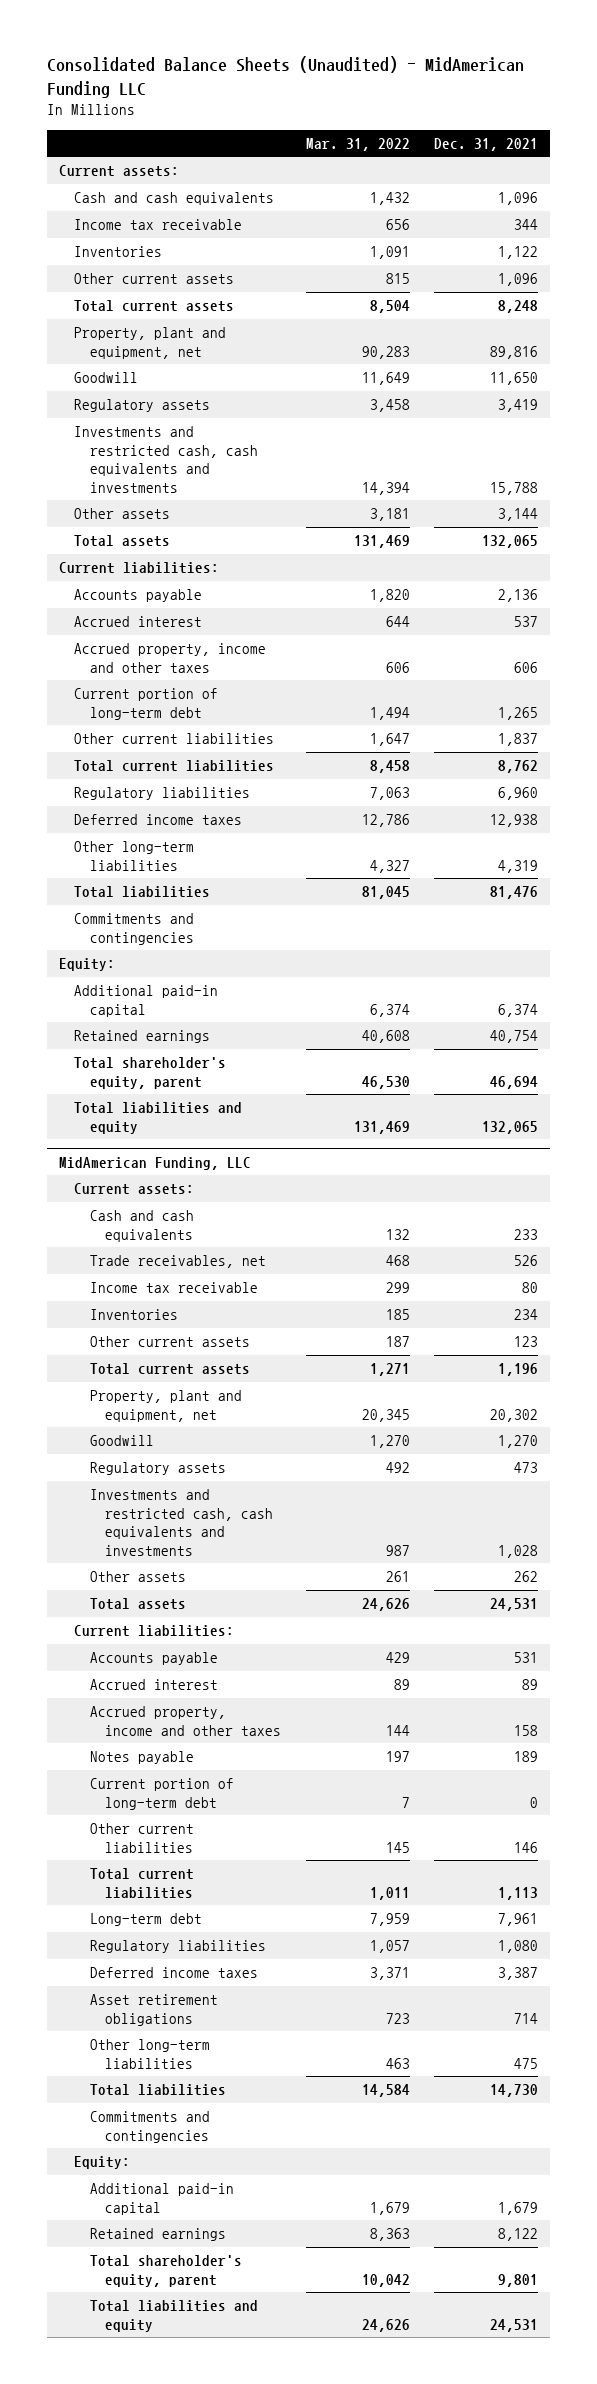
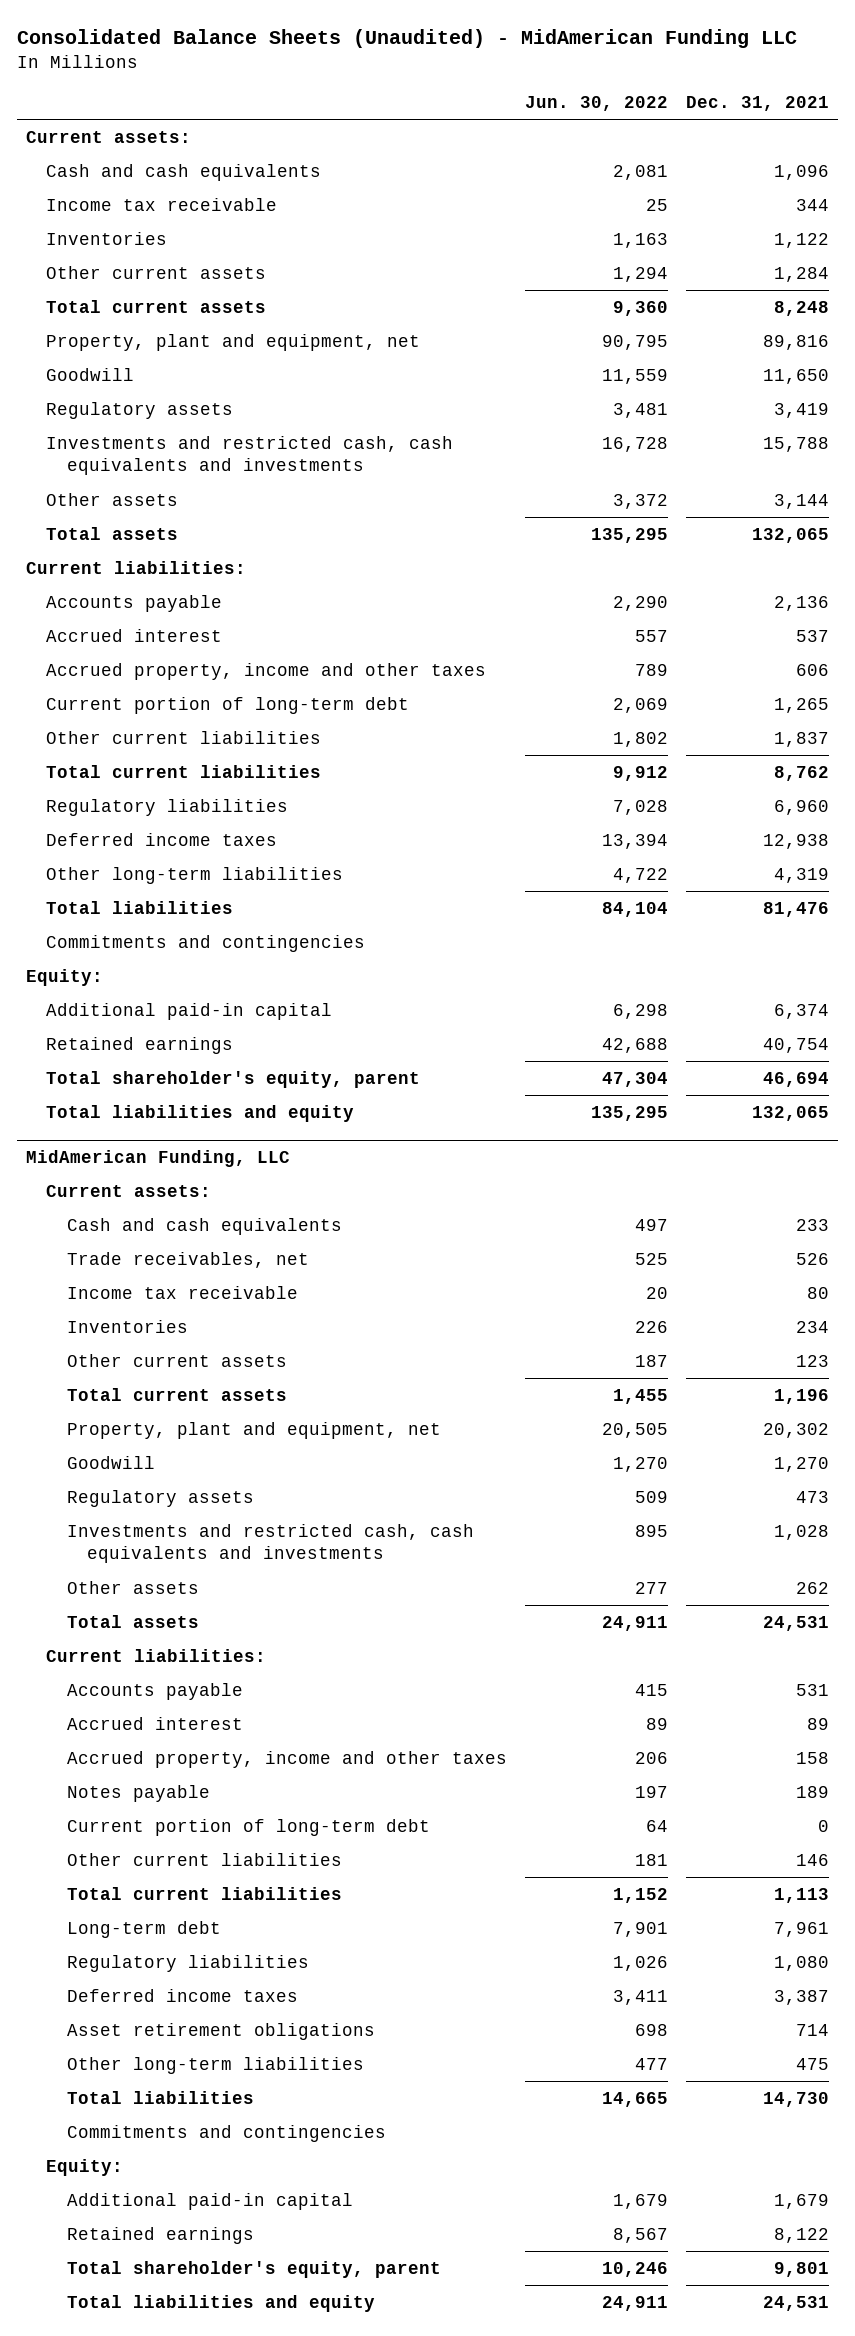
[305,137,410,151] Mar. 31, 2022 -> none
none -> [524,96,668,112] Jun. 30, 2022
[498,273,539,287] 1,096 -> [773,266,829,282] 1,284

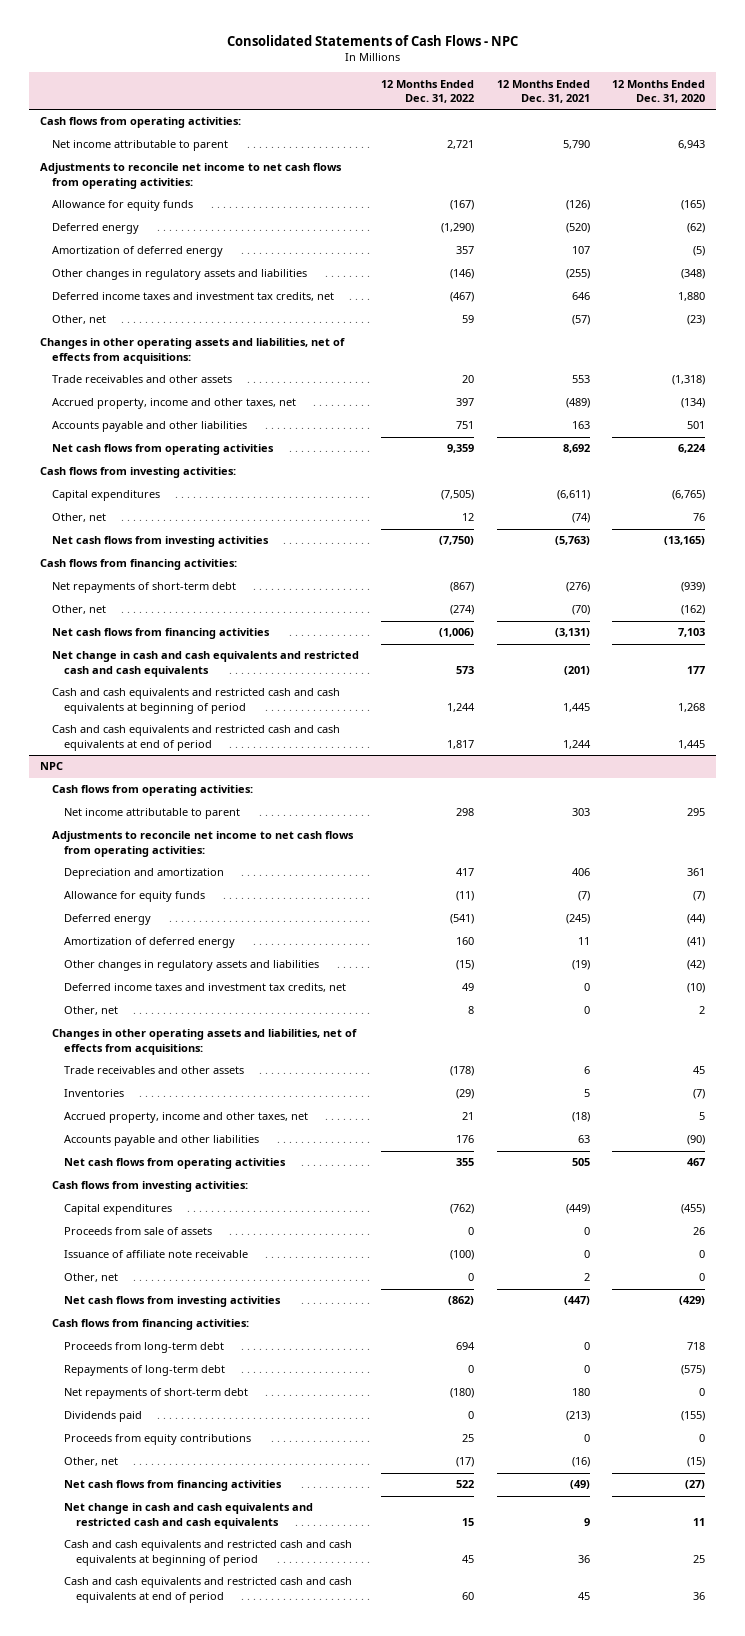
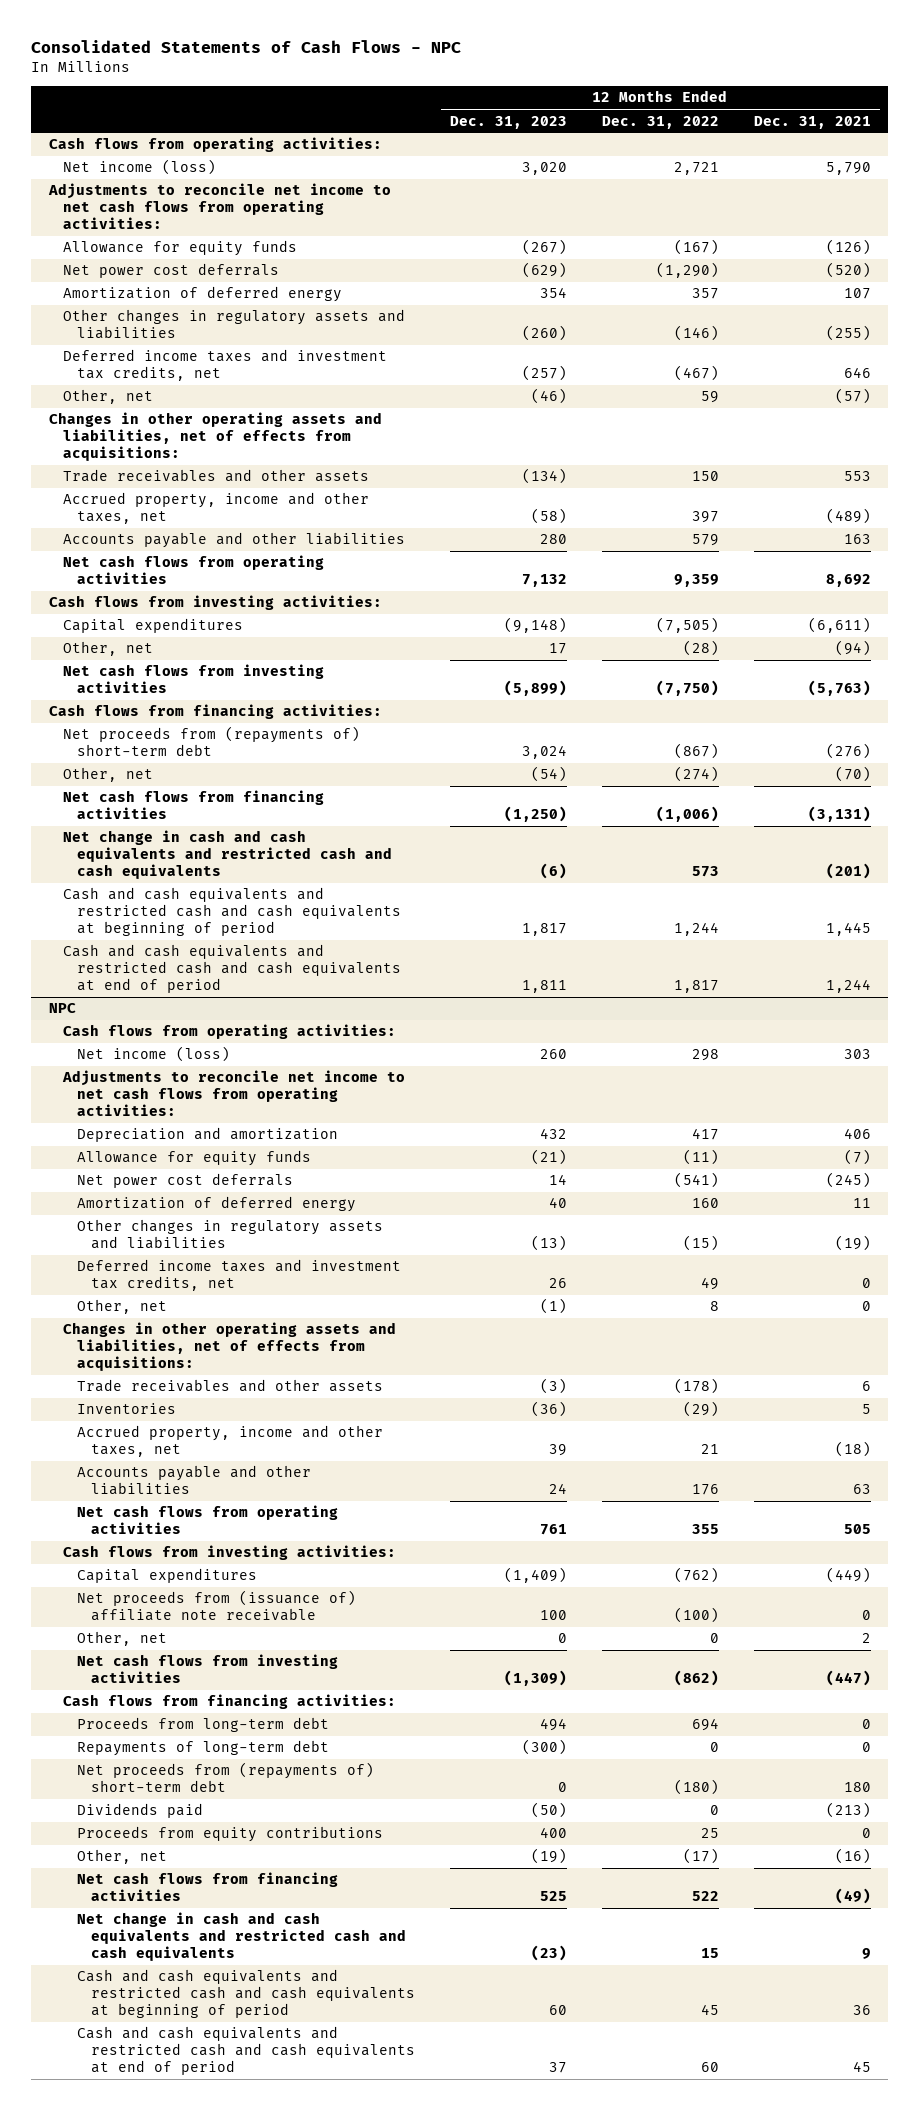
[612,79,706,103] 12 Months Ended Dec. 31, 2020 -> none
none -> [449,115,567,129] Dec. 31, 2023
[52,140,229,152] Net income attributable to parent -> [62,159,216,176] Net income (loss)
[52,223,140,235] Deferred energy -> [62,263,279,279] Net power cost deferrals
[462,375,475,384] 20 -> [691,471,719,482] 150
[456,421,475,430] 751 -> [691,534,719,547] 579
[462,513,475,522] 12 -> [682,640,719,657] (28)
[571,513,590,524] (74) -> [834,640,871,657] (94)
[52,582,237,594] Net repayments of short-term debt -> [62,726,360,757] Net proceeds from (repayments of) short-term debt
[64,808,241,820] Net income attributable to parent -> [76,1046,230,1063] Net income (loss)
[64,914,152,926] Deferred energy -> [76,1173,293,1189] Net power cost deferrals
[64,1227,213,1236] Proceeds from sale of assets -> none
[64,1250,249,1259] Issuance of affiliate note receivable -> [76,1590,356,1622] Net proceeds from (issuance of) affiliate note receivable
[64,1388,249,1400] Net repayments of short-term debt -> [76,1762,374,1793] Net proceeds from (repayments of) short-term debt

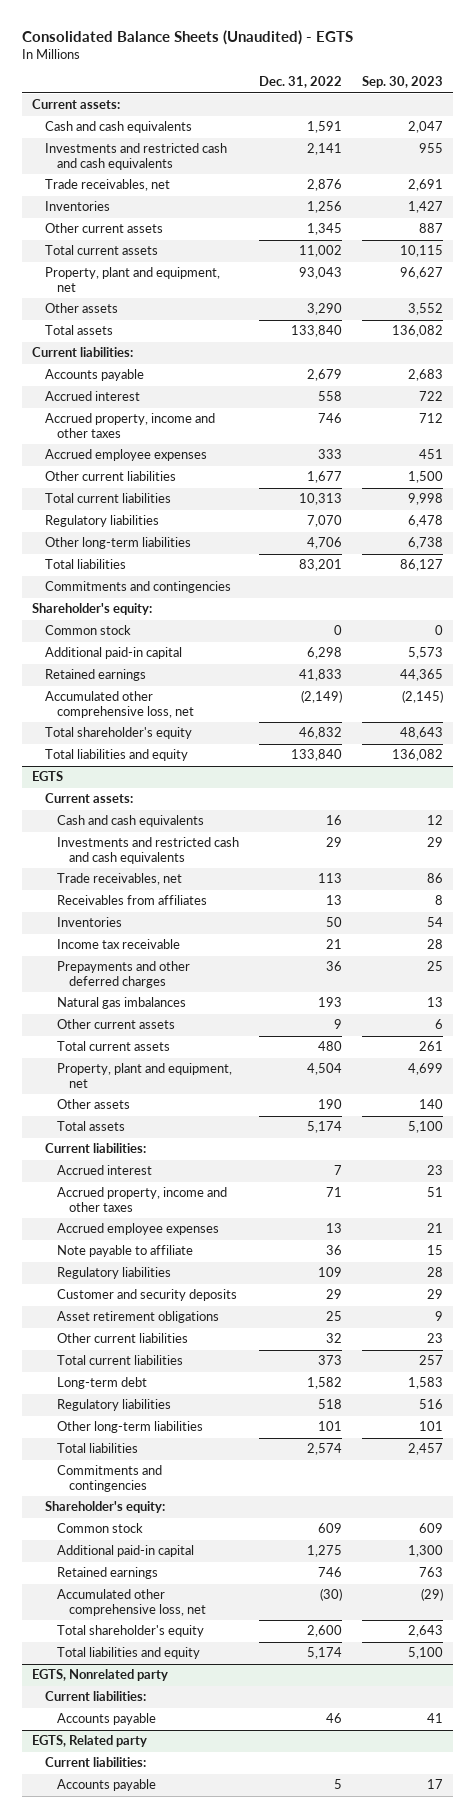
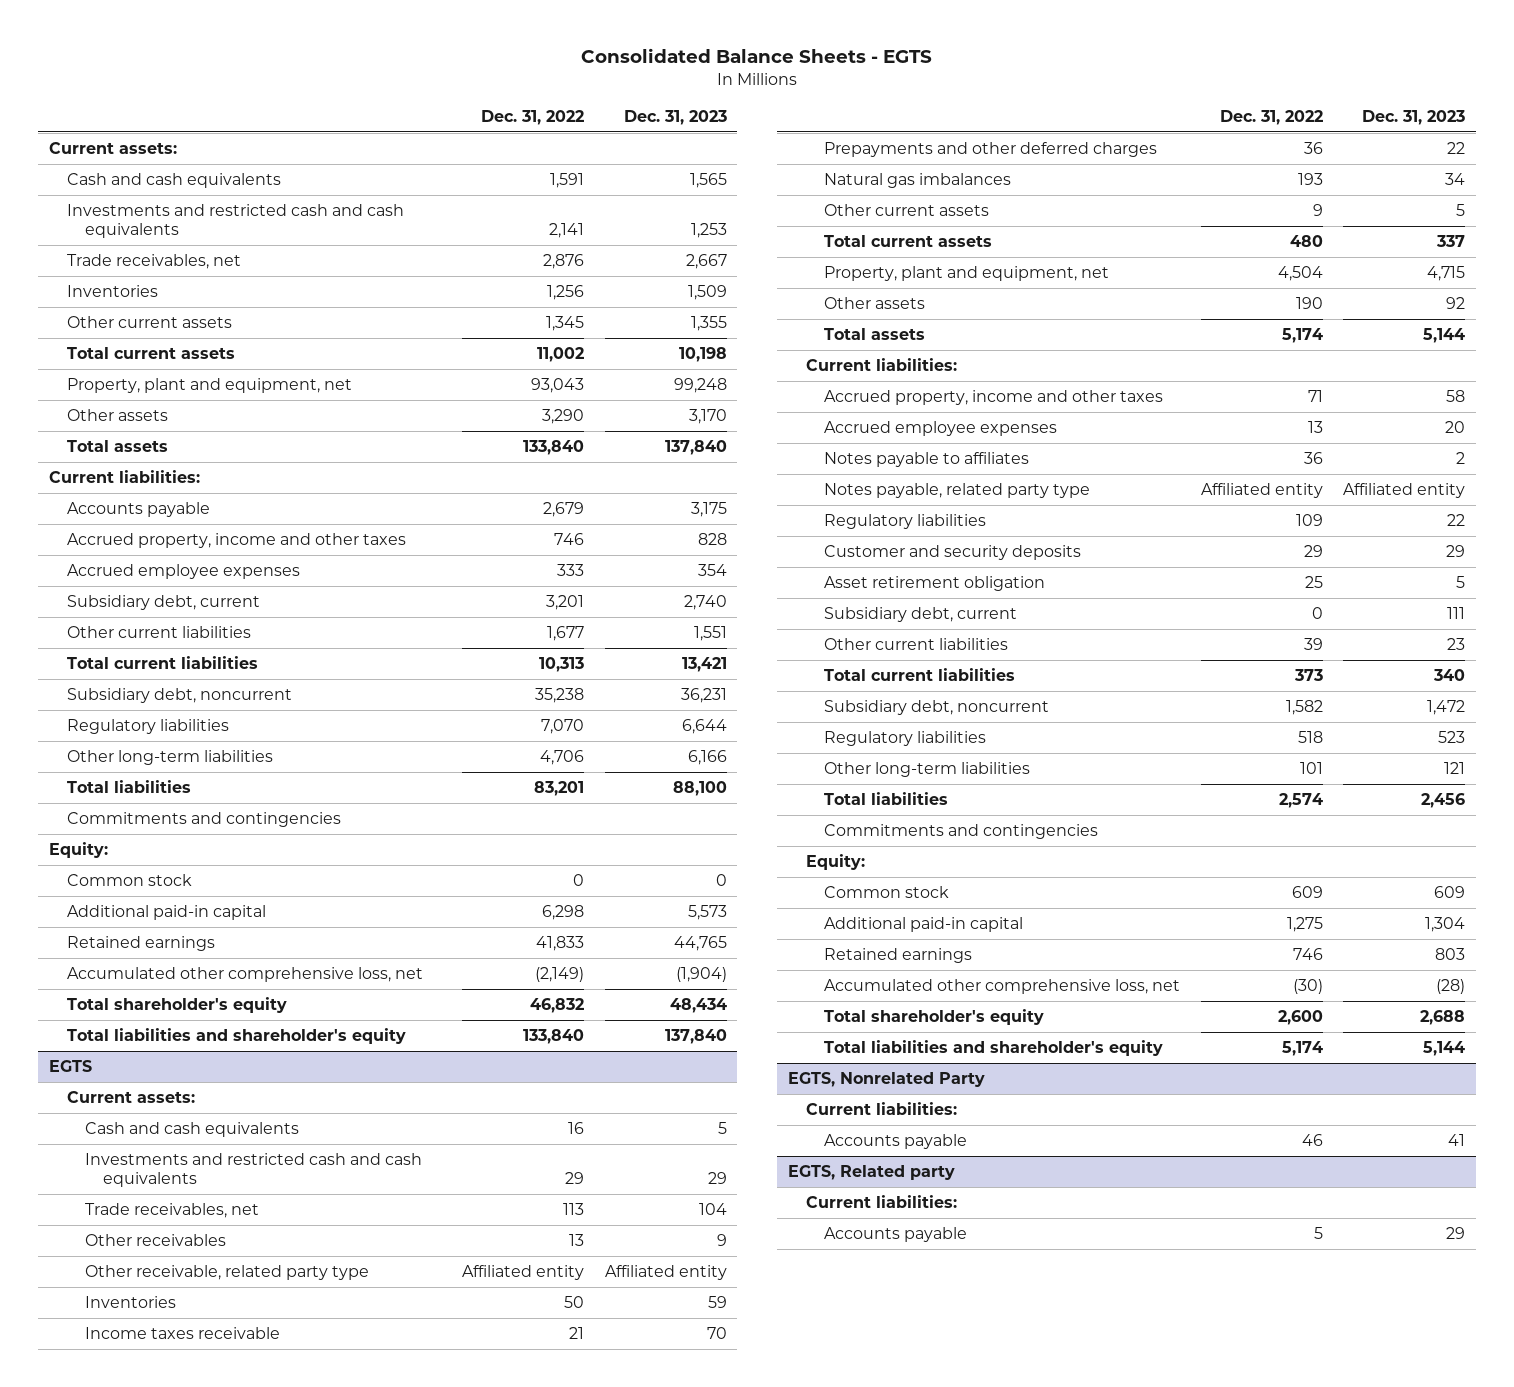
[22,29,354,45] Consolidated Balance Sheets (Unaudited) - EGTS -> [581,48,933,64] Consolidated Balance Sheets - EGTS
[361,76,443,89] Sep. 30, 2023 -> none
none -> [623,109,727,125] Dec. 31, 2023
[44,391,140,402] Accrued interest -> none
none -> [66,595,260,611] Subsidiary debt, current
none -> [66,688,292,704] Subsidiary debt, noncurrent
[32,603,153,616] Shareholder's equity: -> [48,842,108,859] Equity:
[44,749,188,762] Total liabilities and equity -> [66,1028,406,1045] Total liabilities and shareholder's equity
[56,895,207,906] Receivables from affiliates -> [84,1234,226,1247] Other receivables
none -> [84,1265,369,1281] Other receivable, related party type
[56,939,180,950] Income tax receivable -> [84,1327,280,1340] Income taxes receivable
[56,1165,152,1176] Accrued interest -> none
[56,1245,193,1258] Note payable to affiliate -> [823,452,1029,468] Notes payable to affiliates
none -> [823,483,1090,499] Notes payable, related party type
[56,1311,219,1324] Asset retirement obligations -> [823,576,1045,592] Asset retirement obligation
none -> [823,607,1017,623] Subsidiary debt, current
[325,1333,342,1344] 32 -> [1303,638,1323,651] 39
[56,1377,147,1390] Long-term debt -> [823,700,1049,716] Subsidiary debt, noncurrent
[44,1501,165,1514] Shareholder's equity: -> [805,854,865,871] Equity:
[56,1647,200,1660] Total liabilities and equity -> [823,1040,1163,1057] Total liabilities and shareholder's equity
[32,1669,169,1682] EGTS, Nonrelated party -> [787,1072,985,1088] EGTS, Nonrelated Party

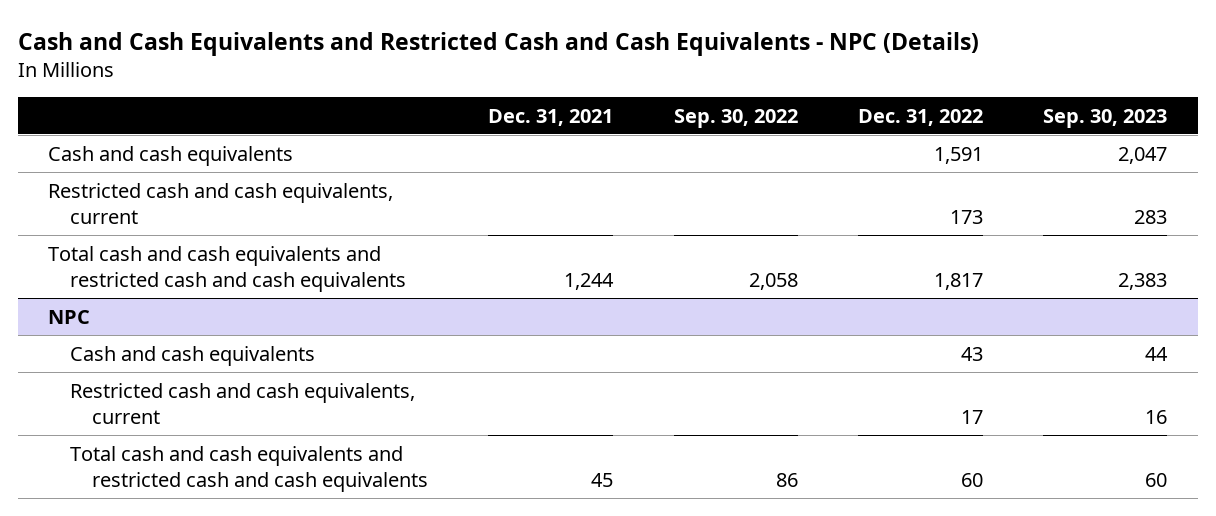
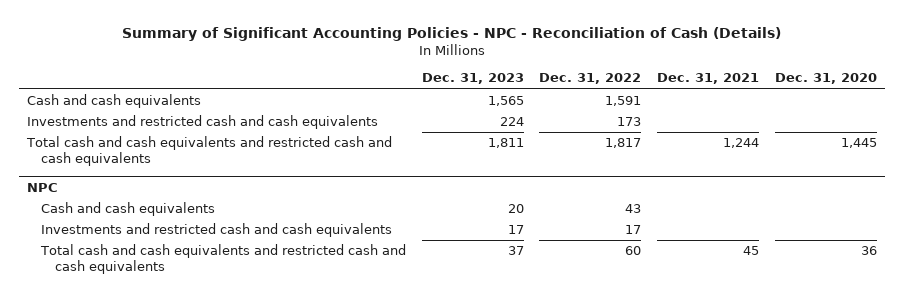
[18,31,980,56] Cash and Cash Equivalents and Restricted Cash and Cash Equivalents - NPC (Details) -> [121,27,781,42] Summary of Significant Accounting Policies - NPC - Reconciliation of Cash (Details)
[673,108,798,128] Sep. 30, 2022 -> none
[1043,108,1168,128] Sep. 30, 2023 -> none
none -> [421,73,524,85] Dec. 31, 2023
none -> [774,73,877,85] Dec. 31, 2020
[48,182,394,224] Restricted cash and cash equivalents, current -> [27,115,379,130] Investments and restricted cash and cash equivalents
[70,382,416,424] Restricted cash and cash equivalents, current -> [41,223,393,238] Investments and restricted cash and cash equivalents

